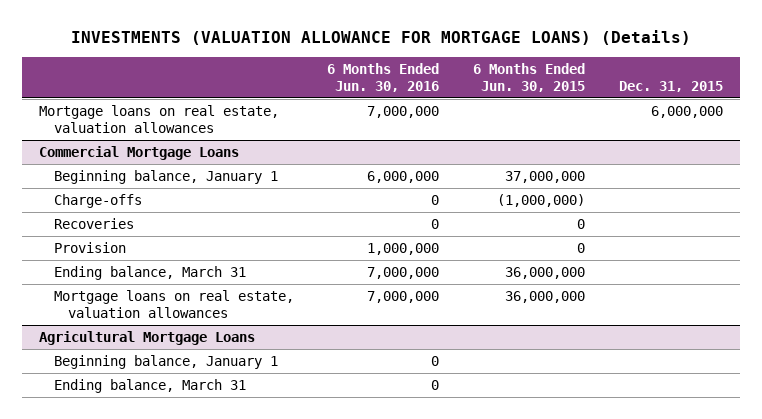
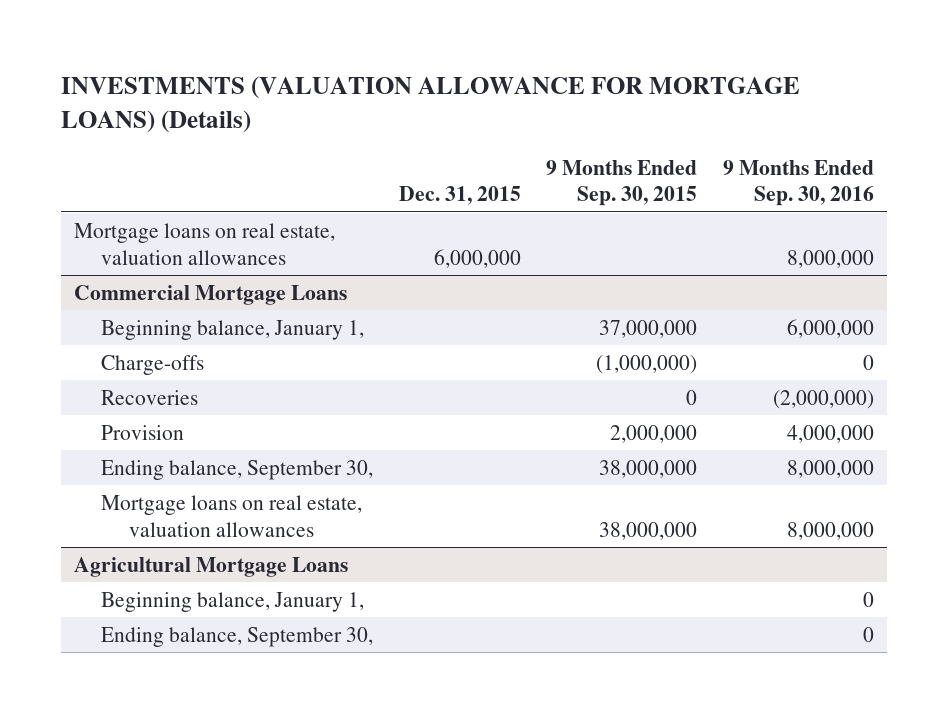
[327,63,440,92] 6 Months Ended Jun. 30, 2016 -> none
[473,63,586,92] 6 Months Ended Jun. 30, 2015 -> none
none -> [546,159,698,207] 9 Months Ended Sep. 30, 2015
none -> [723,159,875,207] 9 Months Ended Sep. 30, 2016
[53,170,278,185] Beginning balance, January 1 -> [101,319,365,340] Beginning balance, January 1,
[53,266,246,281] Ending balance, March 31 -> [101,459,374,480] Ending balance, September 30,
[53,355,278,370] Beginning balance, January 1 -> [101,591,365,612] Beginning balance, January 1,
[53,379,246,394] Ending balance, March 31 -> [101,626,374,647] Ending balance, September 30,

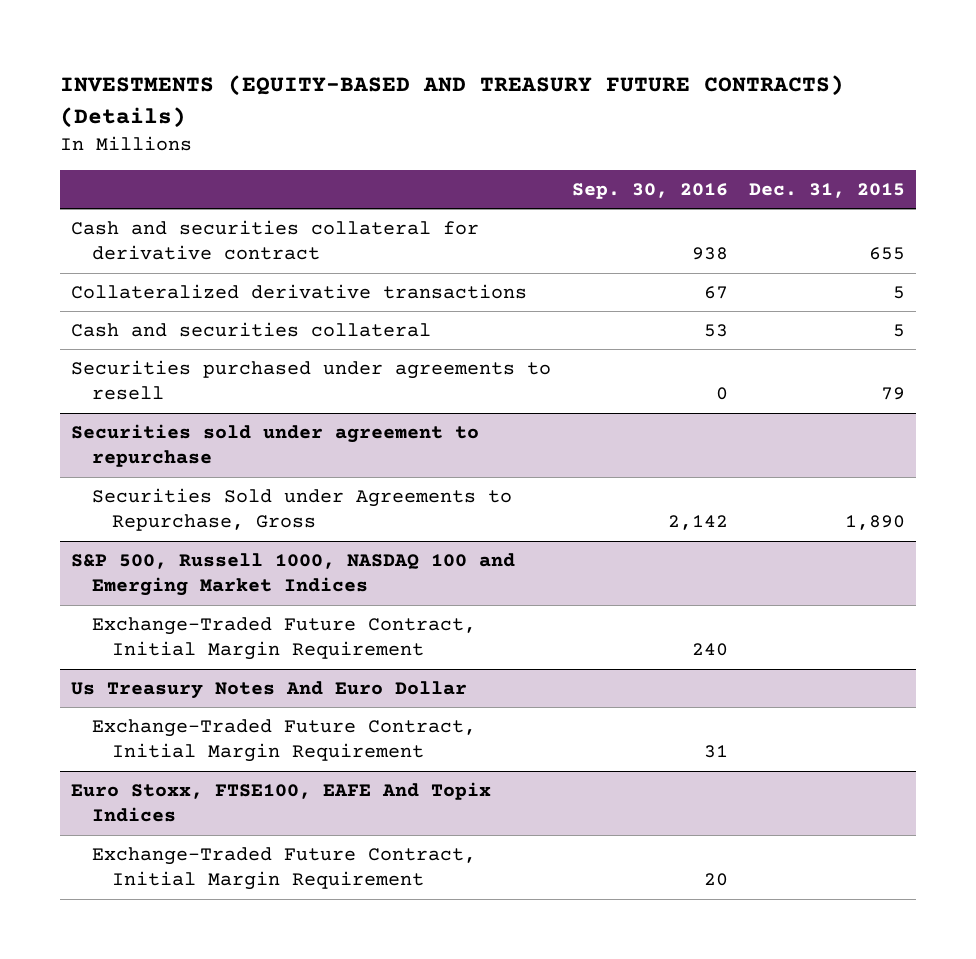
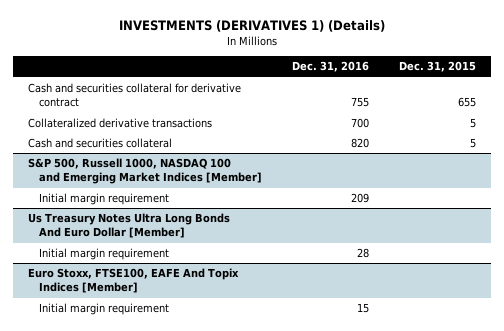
[60,75,845,128] INVESTMENTS (EQUITY-BASED AND TREASURY FUTURE CONTRACTS) (Details) -> [118,20,385,33] INVESTMENTS (DERIVATIVES 1) (Details)
[571,182,728,199] Sep. 30, 2016 -> none
none -> [291,61,369,73] Dec. 31, 2016
[70,359,551,401] Securities purchased under agreements to resell -> none
[70,423,479,468] Securities sold under agreement to repurchase -> none
[91,487,512,532] Securities Sold under Agreements to Repurchase, Gross -> none
[70,680,467,699] Us Treasury Notes And Euro Dollar -> none
[91,718,476,763] Exchange-Traded Future Contract, Initial Margin Requirement -> none
[70,552,515,597] S&P 500, Russell 1000, NASDAQ 100 and Emerging Market Indices -> [28,158,262,185] S&P 500, Russell 1000, NASDAQ 100 and Emerging Market Indices [Member]
[91,616,476,661] Exchange-Traded Future Contract, Initial Margin Requirement -> [38,193,169,206] Initial margin requirement
none -> [28,213,231,239] Us Treasury Notes Ultra Long Bonds And Euro Dollar [Member]
none -> [38,248,169,261] Initial margin requirement
[70,781,491,823] Euro Stoxx, FTSE100, EAFE And Topix Indices -> [28,268,240,294] Euro Stoxx, FTSE100, EAFE And Topix Indices [Member]
[91,846,476,891] Exchange-Traded Future Contract, Initial Margin Requirement -> [38,303,169,316] Initial margin requirement

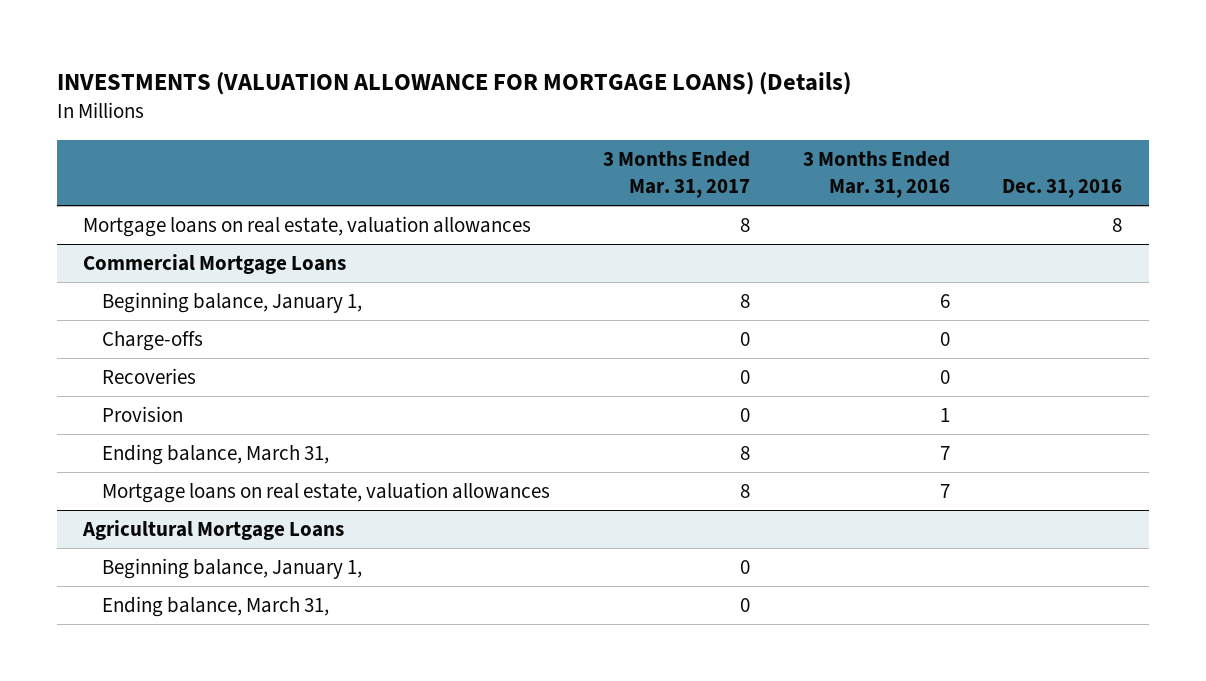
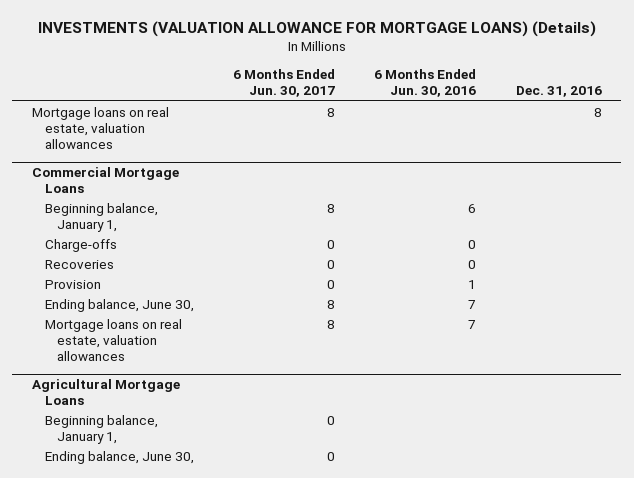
[602,150,750,198] 3 Months Ended Mar. 31, 2017 -> none
[802,150,950,198] 3 Months Ended Mar. 31, 2016 -> none
none -> [233,69,336,98] 6 Months Ended Jun. 30, 2017
none -> [374,69,477,98] 6 Months Ended Jun. 30, 2016
[101,444,329,466] Ending balance, March 31, -> [44,298,194,312] Ending balance, June 30,
[101,596,329,618] Ending balance, March 31, -> [44,450,194,464] Ending balance, June 30,

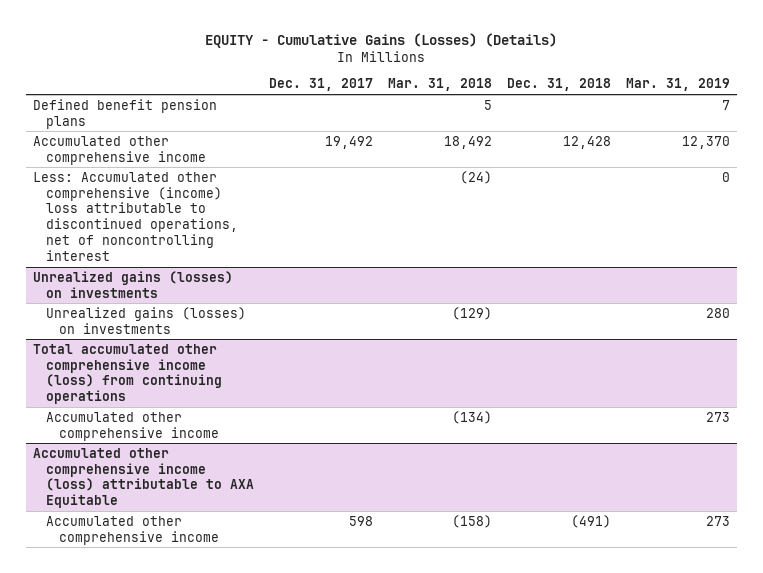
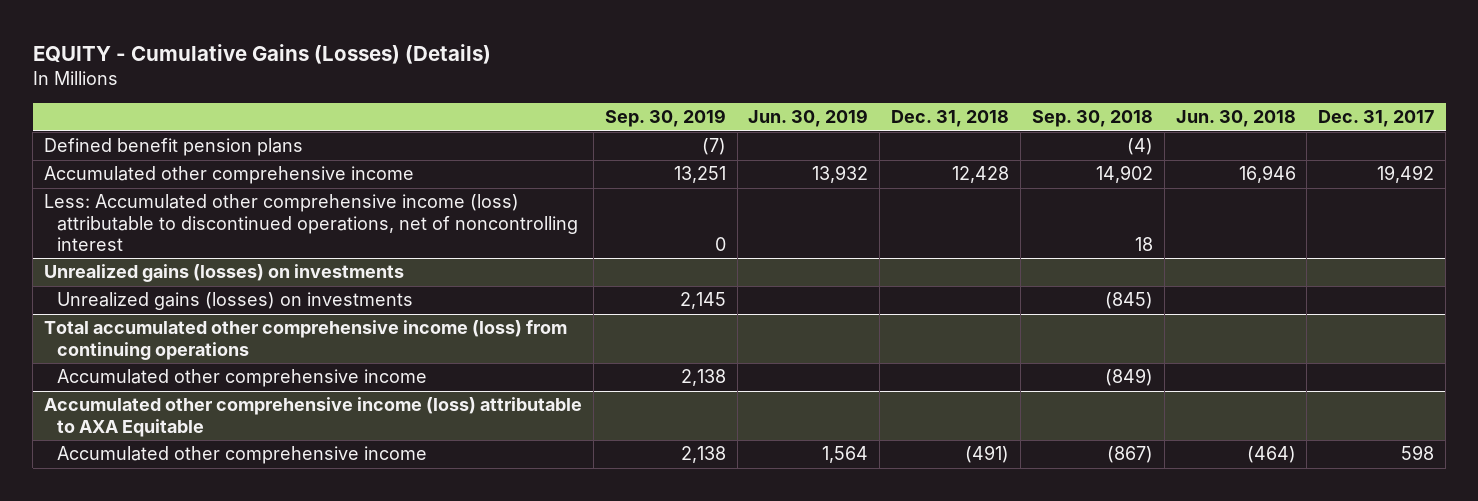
[387,78,492,92] Mar. 31, 2018 -> none
[625,78,730,92] Mar. 31, 2019 -> none
none -> [604,109,726,128] Sep. 30, 2019
none -> [748,109,869,128] Jun. 30, 2019
none -> [1031,110,1153,128] Sep. 30, 2018
none -> [1175,110,1296,128] Jun. 30, 2018
[33,171,239,262] Less: Accumulated other comprehensive (income) loss attributable to discontinued operations, net of noncontrolling interest -> [43,194,578,251] Less: Accumulated other comprehensive income (loss) attributable to discontinued operations, net of noncontrolling interest

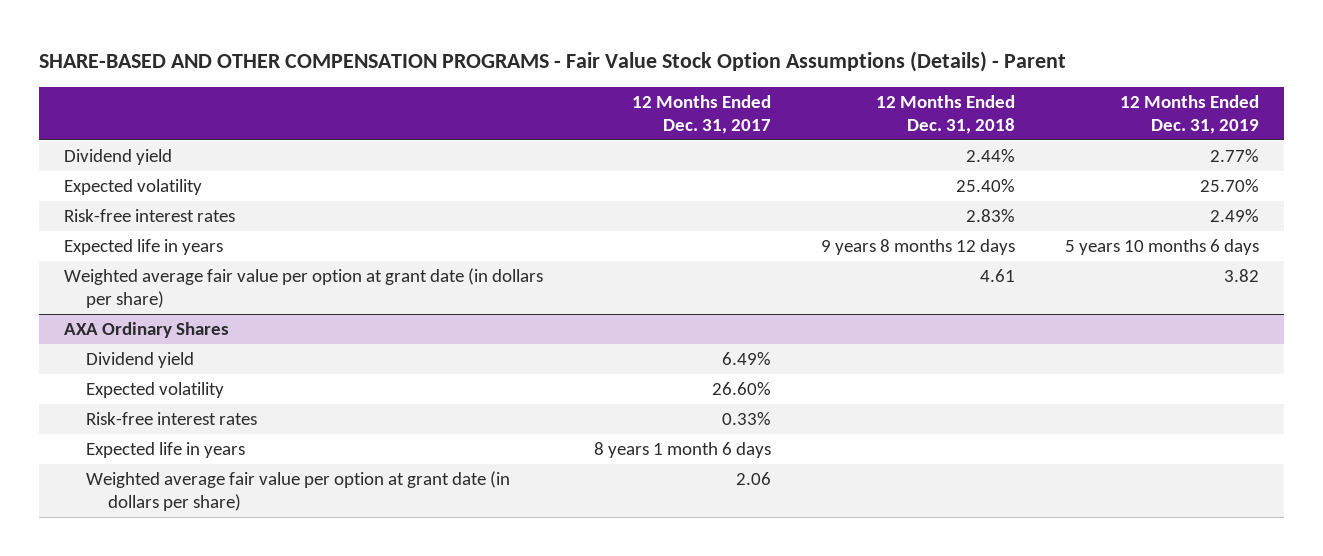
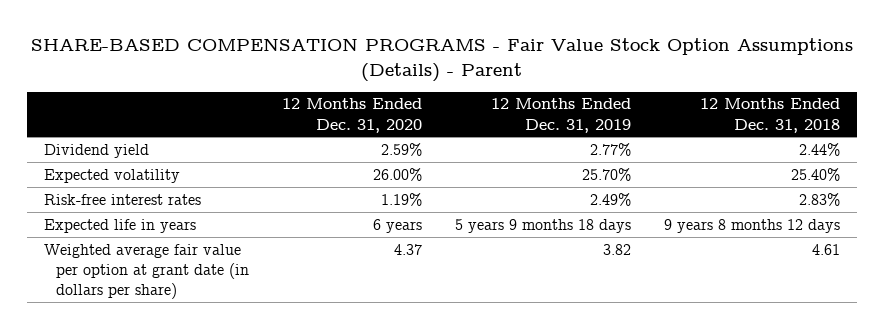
[39,51,1067,73] SHARE-BASED AND OTHER COMPENSATION PROGRAMS - Fair Value Stock Option Assumptions (Details) - Parent -> [30,38,853,82] SHARE-BASED COMPENSATION PROGRAMS - Fair Value Stock Option Assumptions (Details) - Parent
[631,94,771,134] 12 Months Ended Dec. 31, 2017 -> none
none -> [281,98,422,133] 12 Months Ended Dec. 31, 2020
[1064,239,1259,256] 5 years 10 months 6 days -> [454,218,631,233] 5 years 9 months 18 days
[64,322,230,339] AXA Ordinary Shares -> none
[86,352,195,369] Dividend yield -> none
[86,382,225,399] Expected volatility -> none
[86,412,258,426] Risk-free interest rates -> none
[86,442,246,459] Expected life in years -> none
[86,471,511,512] Weighted average fair value per option at grant date (in dollars per share) -> none

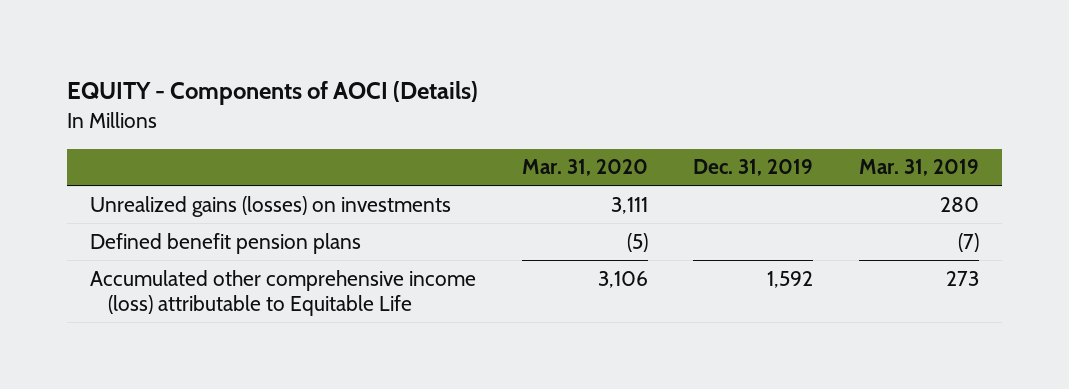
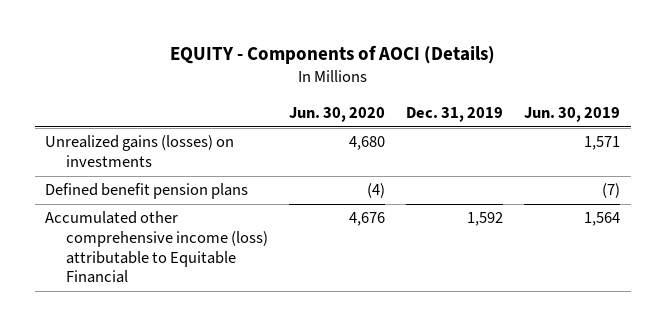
[521,159,648,177] Mar. 31, 2020 -> none
[859,159,980,177] Mar. 31, 2019 -> none
none -> [289,107,386,123] Jun. 30, 2020
none -> [524,107,621,123] Jun. 30, 2019
[89,269,476,317] Accumulated other comprehensive income (loss) attributable to Equitable Life -> [45,211,268,284] Accumulated other comprehensive income (loss) attributable to Equitable Financial

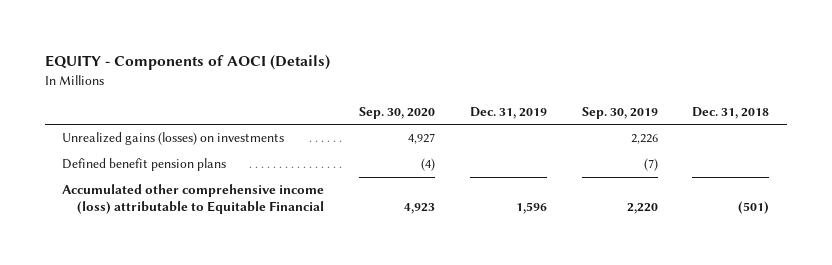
[289,107,386,123] Jun. 30, 2020 -> none
[524,107,621,123] Jun. 30, 2019 -> none
none -> [359,106,436,119] Sep. 30, 2020
none -> [581,106,658,119] Sep. 30, 2019
none -> [692,106,770,119] Dec. 31, 2018
[467,212,504,227] 1,592 -> [515,201,547,214] 1,596

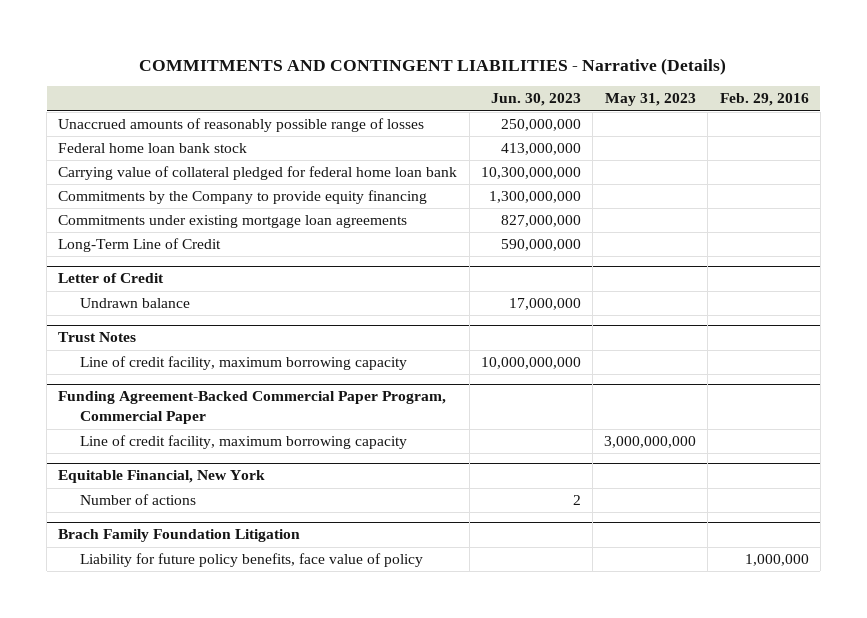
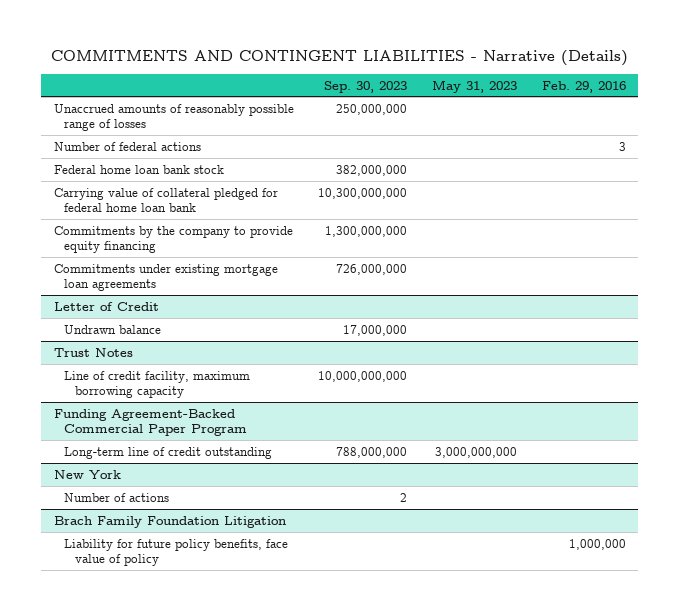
[490,93,581,107] Jun. 30, 2023 -> none
none -> [324,80,408,93] Sep. 30, 2023
none -> [53,141,201,151] Number of federal actions
[58,190,428,205] Commitments by the Company to provide equity financing -> [53,225,293,254] Commitments by the company to provide equity financing
[58,238,222,253] Long-Term Line of Credit -> none
[79,435,407,450] Line of credit facility, maximum borrowing capacity -> none
[58,391,447,425] Funding Agreement-Backed Commercial Paper Program, Commercial Paper -> [53,408,248,437] Funding Agreement-Backed Commercial Paper Program
none -> [64,446,273,459] Long-term line of credit outstanding
[58,470,266,484] Equitable Financial, New York -> [53,469,121,479] New York

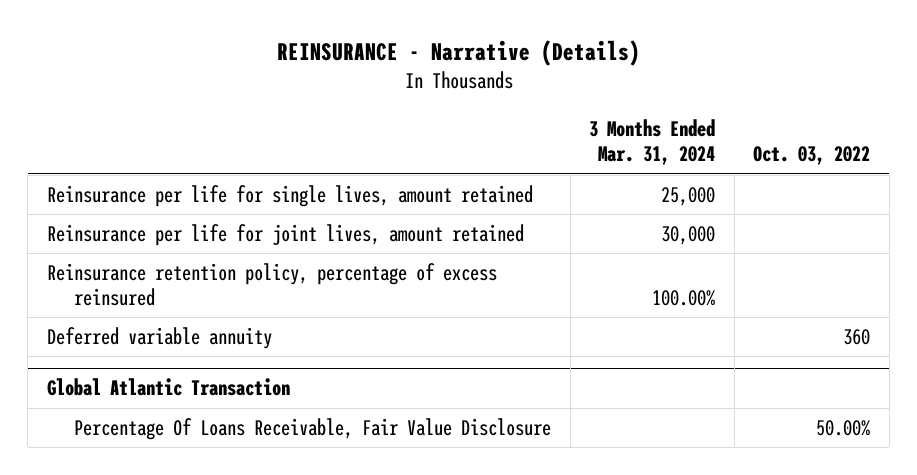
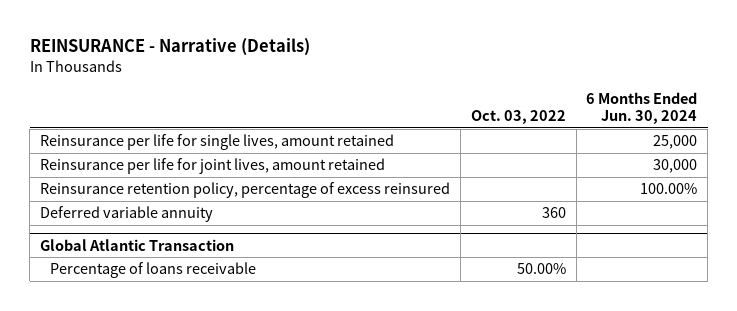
[589,119,716,166] 3 Months Ended Mar. 31, 2024 -> none
none -> [586,91,698,125] 6 Months Ended Jun. 30, 2024
[74,417,552,440] Percentage Of Loans Receivable, Fair Value Disclosure -> [50,262,257,279] Percentage of loans receivable

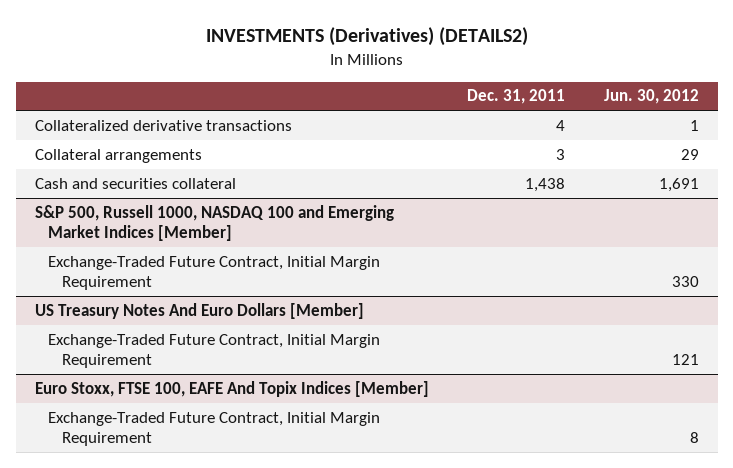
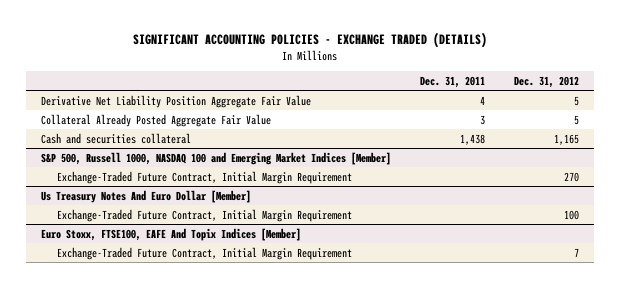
[205,26,528,46] INVESTMENTS (Derivatives) (DETAILS2) -> [132,31,487,48] SIGNIFICANT ACCOUNTING POLICIES - EXCHANGE TRADED (DETAILS)
[603,89,699,105] Jun. 30, 2012 -> none
none -> [514,75,580,88] Dec. 31, 2012
[34,119,292,131] Collateralized derivative transactions -> [40,94,311,108] Derivative Net Liability Position Aggregate Fair Value
[34,148,202,163] Collateral arrangements -> [40,113,271,127] Collateral Already Posted Aggregate Fair Value
[34,302,364,319] US Treasury Notes And Euro Dollars [Member] -> [40,189,251,203] Us Treasury Notes And Euro Dollar [Member]
[34,380,429,397] Euro Stoxx, FTSE 100, EAFE And Topix Indices [Member] -> [40,227,301,241] Euro Stoxx, FTSE100, EAFE And Topix Indices [Member]

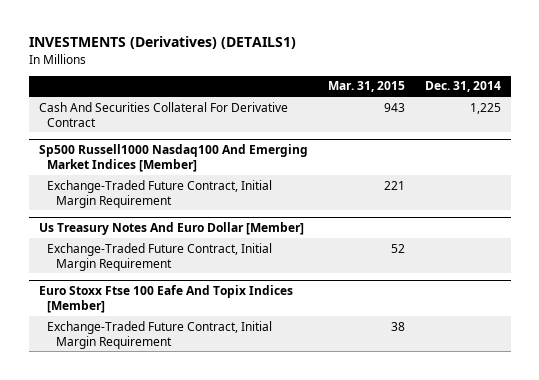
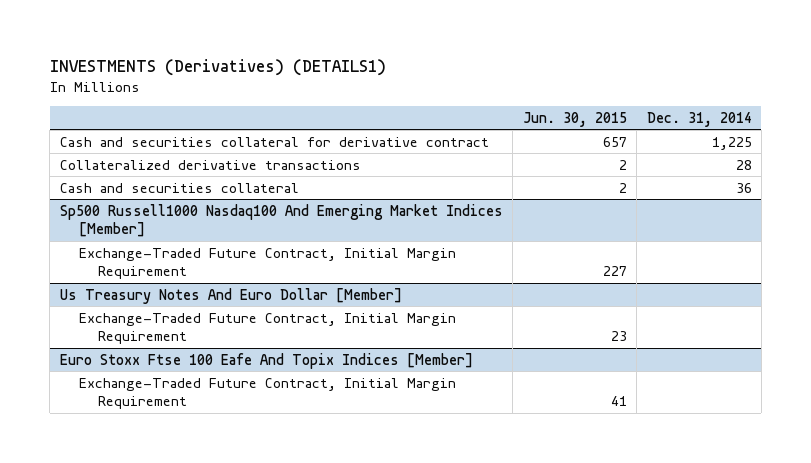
[327,81,405,93] Mar. 31, 2015 -> none
none -> [522,111,627,127] Jun. 30, 2015
[38,101,288,127] Cash And Securities Collateral For Derivative Contract -> [59,136,489,147] Cash and securities collateral for derivative contract
none -> [59,159,361,170] Collateralized derivative transactions
none -> [59,182,299,193] Cash and securities collateral

